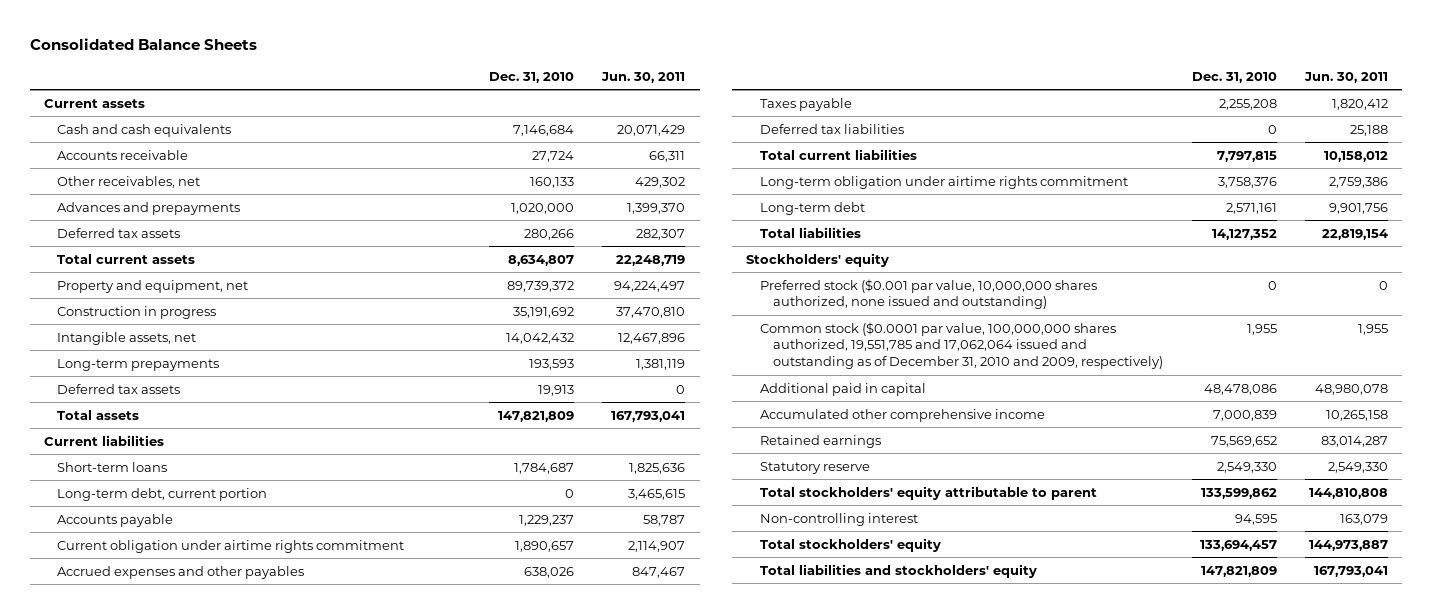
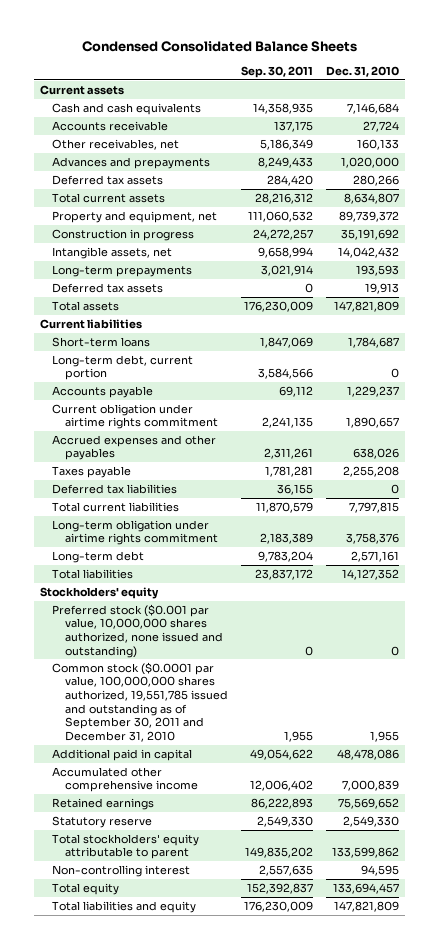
[29,37,257,50] Consolidated Balance Sheets -> [81,41,357,53] Condensed Consolidated Balance Sheets
[601,71,686,83] Jun. 30, 2011 -> none
none -> [240,66,313,79] Sep. 30, 2011
[759,321,1164,370] Common stock ($0.0001 par value, 100,000,000 shares authorized, 19,551,785 and 17,062,064 issued and outstanding as of December 31, 2010 and 2009, respectively) -> [52,661,228,743] Common stock ($0.0001 par value, 100,000,000 shares authorized, 19,551,785 issued and outstanding as of September 30, 2011 and December 31, 2010
[759,537,941,552] Total stockholders' equity -> [52,882,120,895] Total equity
[759,563,1037,578] Total liabilities and stockholders' equity -> [52,900,197,913] Total liabilities and equity

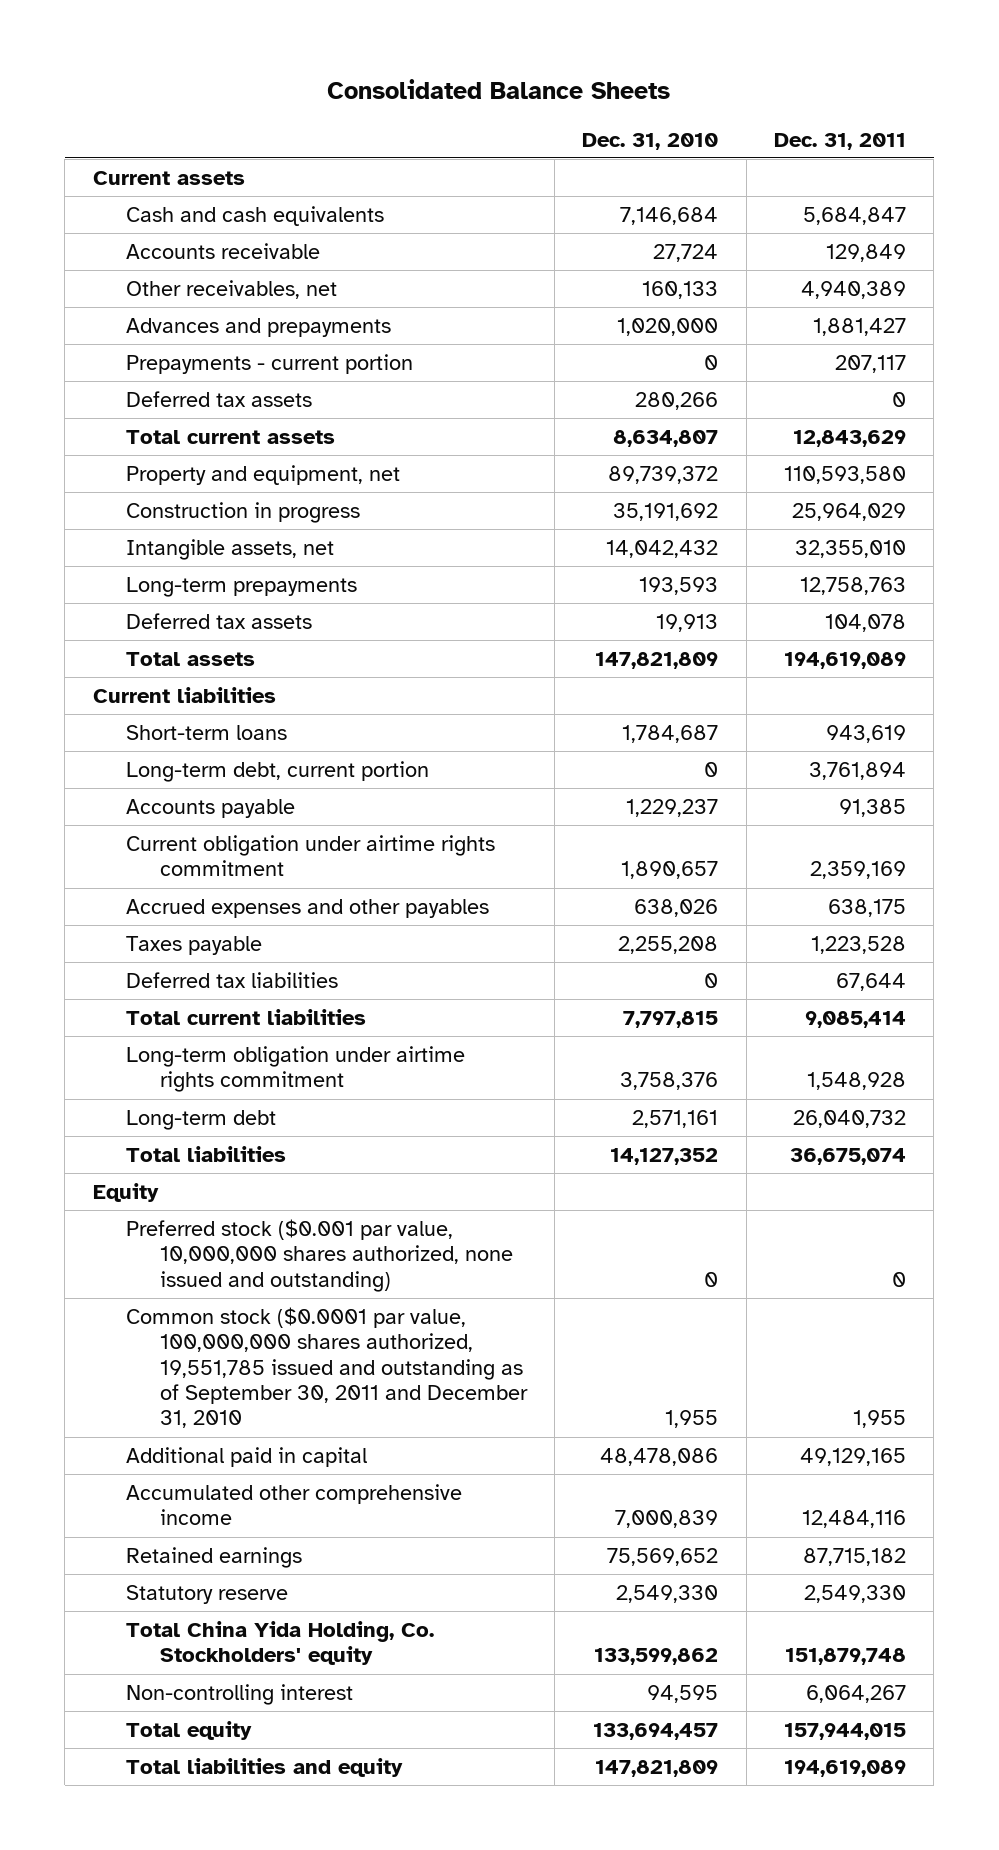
[81,41,357,53] Condensed Consolidated Balance Sheets -> [327,78,671,99] Consolidated Balance Sheets
[240,66,313,79] Sep. 30, 2011 -> none
none -> [773,132,906,150] Dec. 31, 2011
none -> [126,354,414,375] Prepayments - current portion
[40,586,160,599] Stockholders' equity -> [92,1183,159,1203] Equity
[52,833,200,860] Total stockholders' equity attributable to parent -> [126,1621,435,1666] Total China Yida Holding, Co. Stockholders' equity

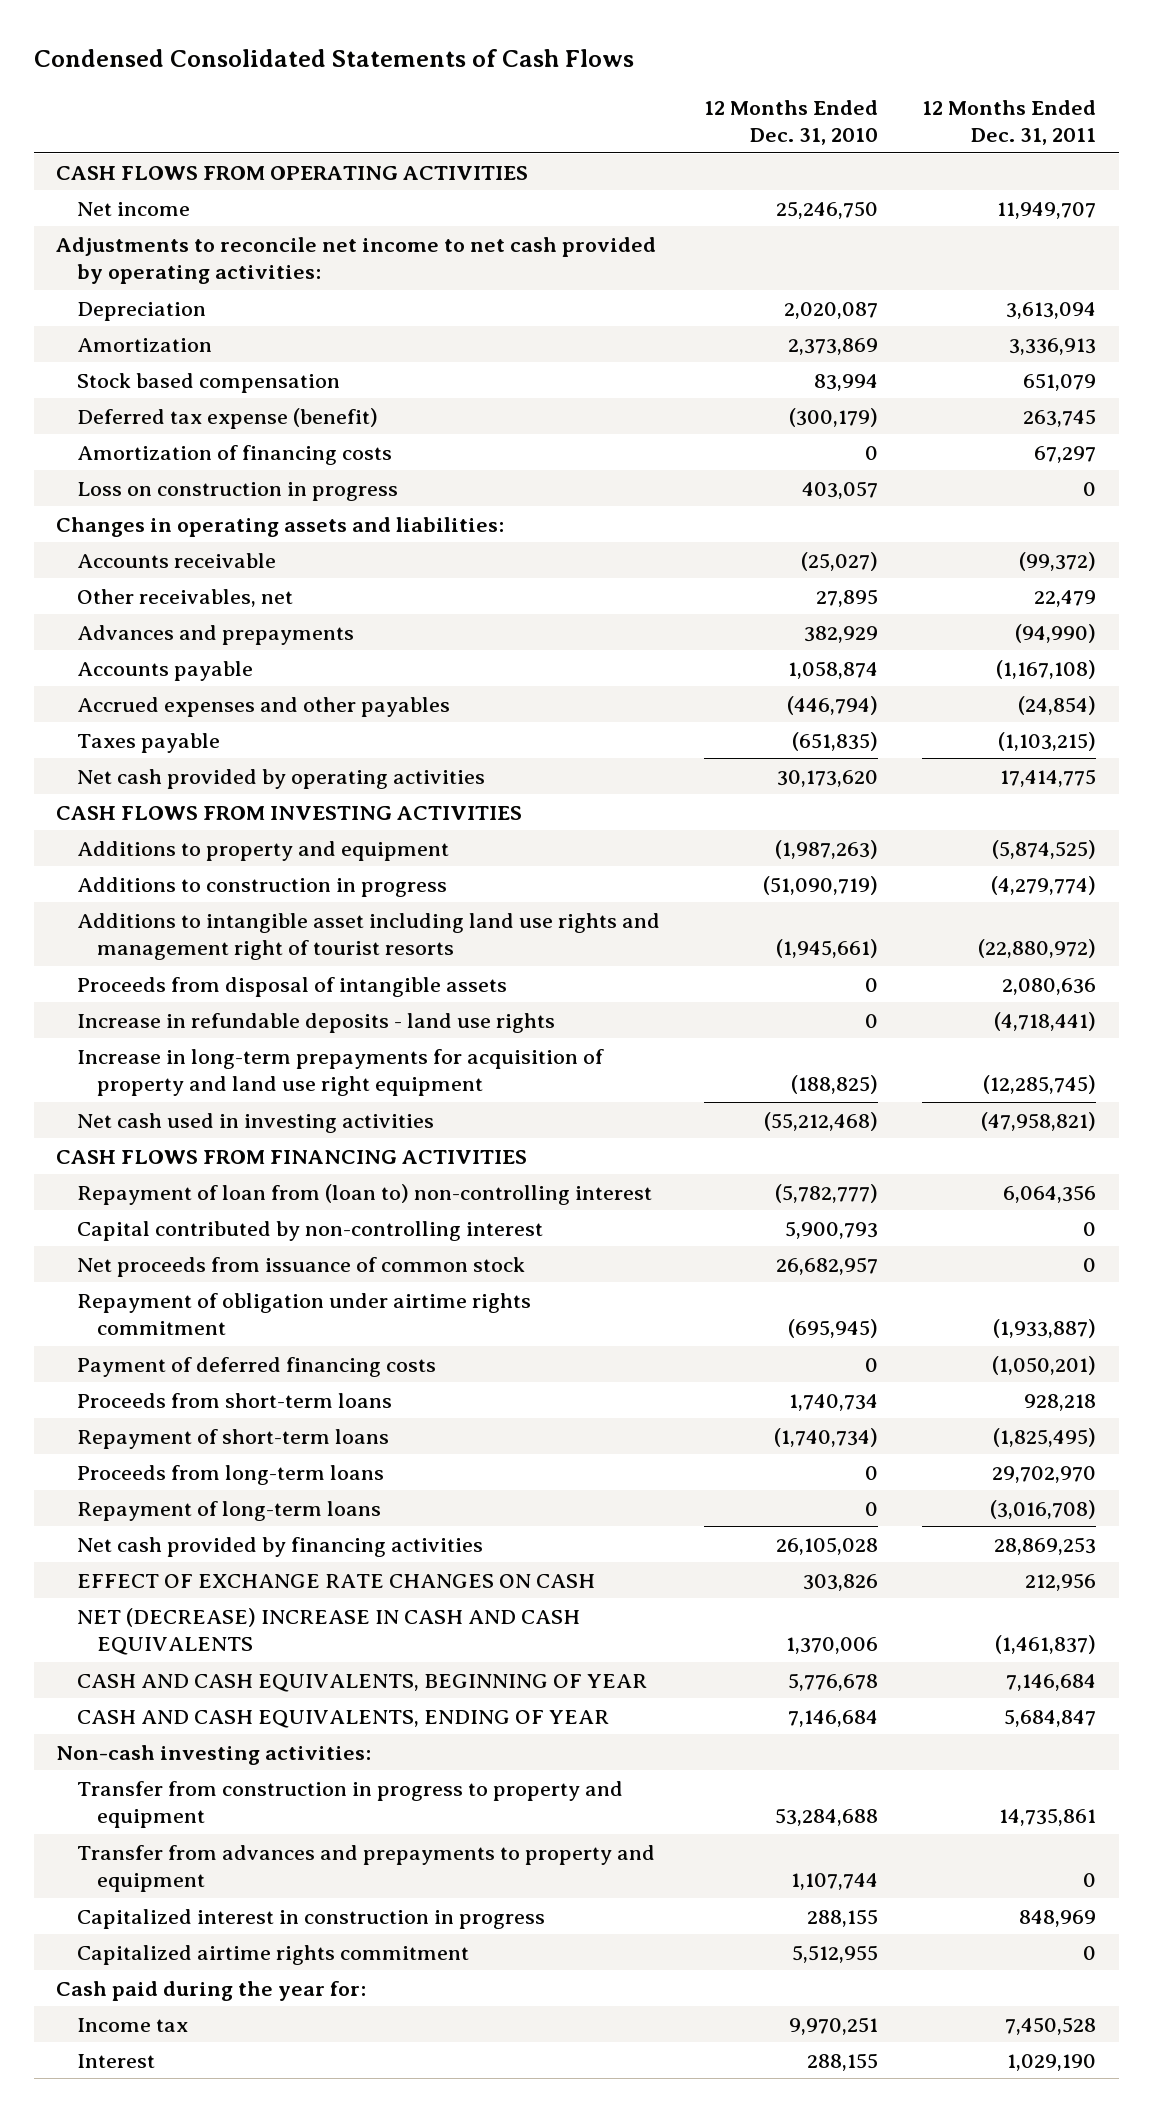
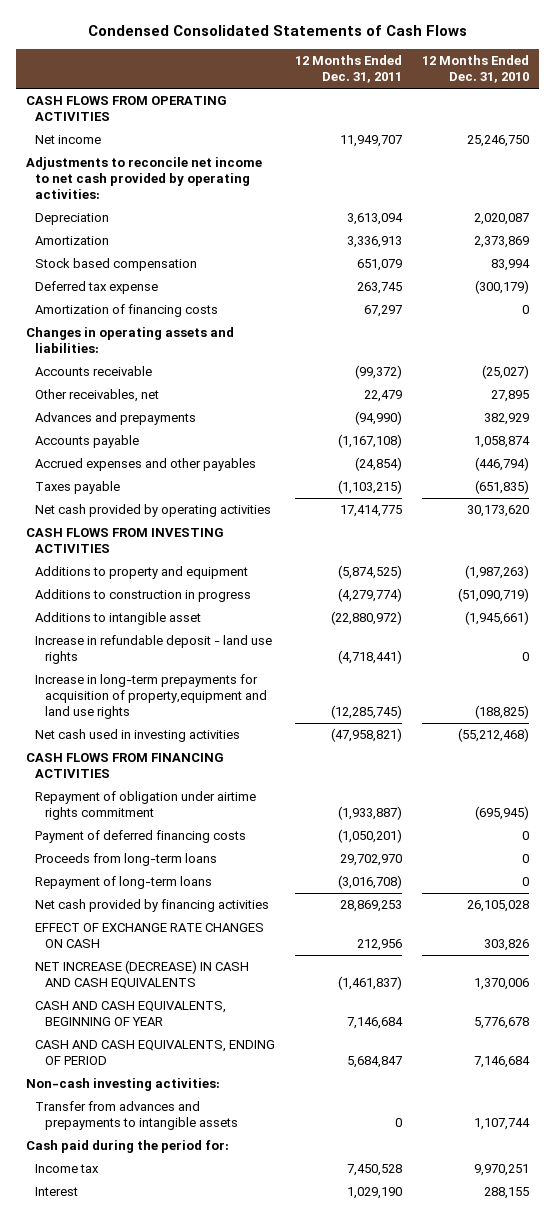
[76,407,378,429] Deferred tax expense (benefit) -> [35,281,159,295] Deferred tax expense
[76,481,398,501] Loss on construction in progress -> none
[76,976,507,997] Proceeds from disposal of intangible assets -> none
[76,912,660,961] Additions to intangible asset including land use rights and management right of tourist resorts -> [35,612,202,626] Additions to intangible asset
[76,1012,555,1033] Increase in refundable deposits - land use rights -> [35,635,273,664] Increase in refundable deposit - land use rights
[76,1048,604,1097] Increase in long-term prepayments for acquisition of property and land use right equipment -> [35,674,267,719] Increase in long-term prepayments for acquisition of property,equipment and land use rights
[76,1183,652,1205] Repayment of loan from (loan to) non-controlling interest -> none
[76,1220,543,1241] Capital contributed by non-controlling interest -> none
[76,1256,525,1277] Net proceeds from issuance of common stock -> none
[76,1392,392,1408] Proceeds from short-term loans -> none
[76,1428,389,1449] Repayment of short-term loans -> none
[76,1607,580,1656] NET (DECREASE) INCREASE IN CASH AND CASH EQUIVALENTS -> [35,960,250,989] NET INCREASE (DECREASE) IN CASH AND CASH EQUIVALENTS
[76,1709,609,1728] CASH AND CASH EQUIVALENTS, ENDING OF YEAR -> [35,1040,276,1065] CASH AND CASH EQUIVALENTS, ENDING OF PERIOD
[76,1780,623,1829] Transfer from construction in progress to property and equipment -> none
[76,1908,545,1929] Capitalized interest in construction in progress -> none
[76,1944,469,1965] Capitalized airtime rights commitment -> none
[76,1844,655,1893] Transfer from advances and prepayments to property and equipment -> [35,1101,238,1130] Transfer from advances and prepayments to intangible assets
[55,1980,366,2001] Cash paid during the year for: -> [26,1140,230,1154] Cash paid during the period for:

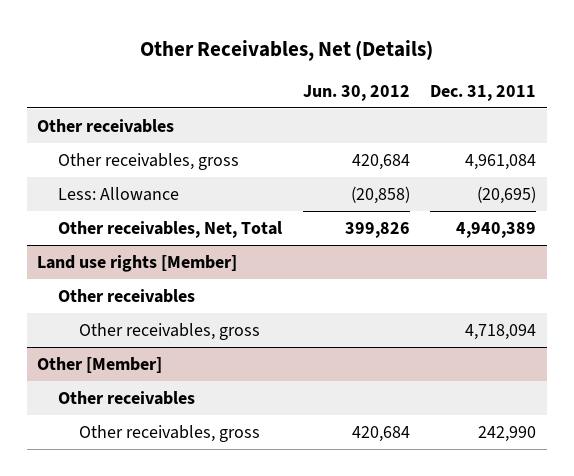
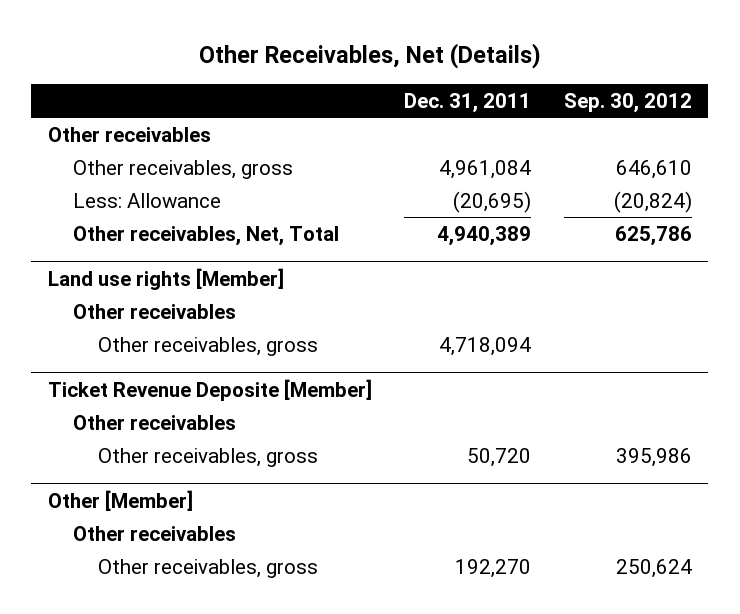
[302,84,410,101] Jun. 30, 2012 -> none
none -> [563,92,692,113] Sep. 30, 2012
none -> [47,378,372,401] Ticket Revenue Deposite [Member]
none -> [72,414,236,430] Other receivables
none -> [98,447,319,467] Other receivables, gross
[478,425,537,442] 242,990 -> [455,558,532,578] 192,270

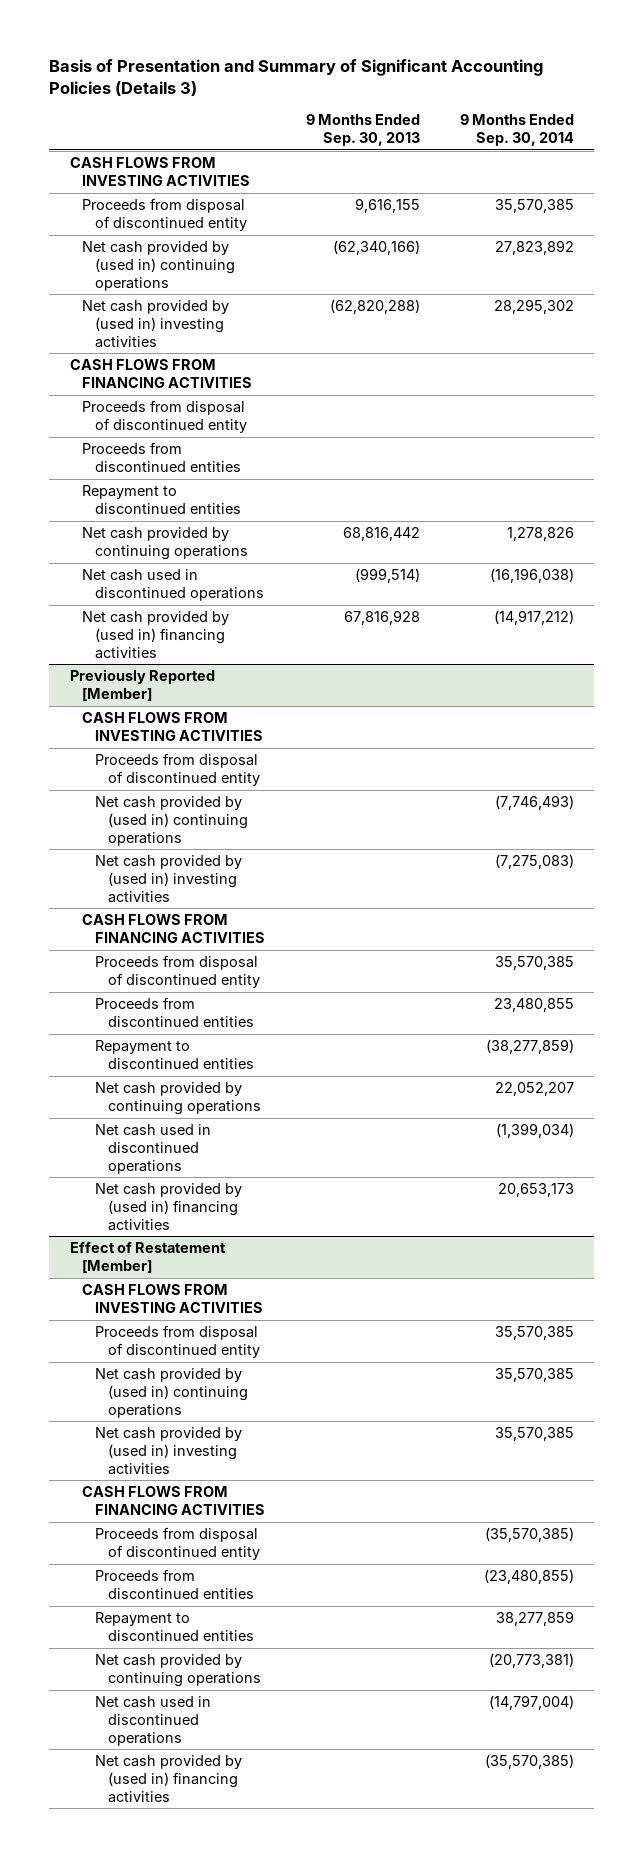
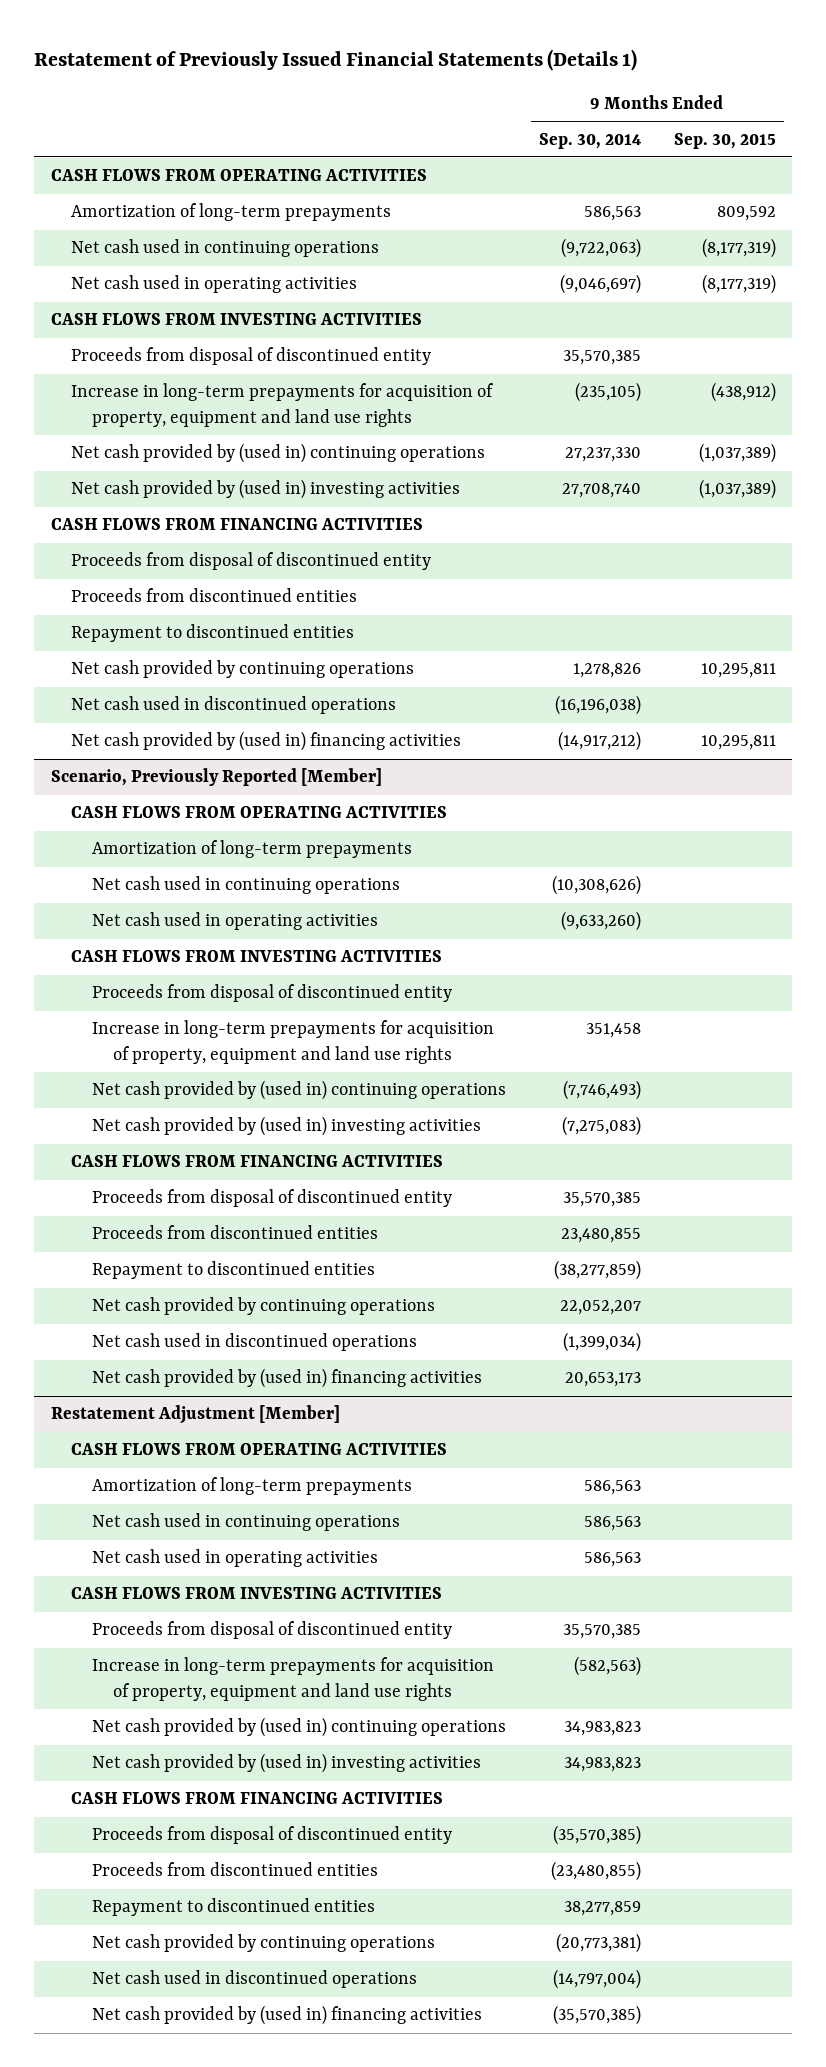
[49,58,544,96] Basis of Presentation and Summary of Significant Accounting Policies (Details 3) -> [34,48,638,71] Restatement of Previously Issued Financial Statements (Details 1)
[305,114,420,146] 9 Months Ended Sep. 30, 2013 -> none
none -> [673,132,776,149] Sep. 30, 2015
none -> [50,169,427,182] CASH FLOWS FROM OPERATING ACTIVITIES
none -> [71,203,392,222] Amortization of long-term prepayments
none -> [71,239,380,258] Net cash used in continuing operations
none -> [71,275,358,294] Net cash used in operating activities
none -> [71,383,495,427] Increase in long-term prepayments for acquisition of property, equipment and land use rights
[495,240,575,256] 27,823,892 -> [564,447,641,463] 27,237,330
[494,299,575,315] 28,295,302 -> [561,483,641,499] 27,708,740
[69,669,215,701] Previously Reported [Member] -> [50,768,382,787] Scenario, Previously Reported [Member]
none -> [71,806,448,819] CASH FLOWS FROM OPERATING ACTIVITIES
none -> [92,840,413,859] Amortization of long-term prepayments
none -> [92,876,401,895] Net cash used in continuing operations
none -> [92,912,379,931] Net cash used in operating activities
none -> [92,1020,495,1064] Increase in long-term prepayments for acquisition of property, equipment and land use rights
[69,1242,226,1273] Effect of Restatement [Member] -> [50,1405,340,1425] Restatement Adjustment [Member]
none -> [71,1443,448,1456] CASH FLOWS FROM OPERATING ACTIVITIES
none -> [92,1477,413,1496] Amortization of long-term prepayments
none -> [92,1513,401,1532] Net cash used in continuing operations
none -> [92,1549,379,1568] Net cash used in operating activities
none -> [92,1657,495,1701] Increase in long-term prepayments for acquisition of property, equipment and land use rights
[495,1368,575,1383] 35,570,385 -> [563,1721,641,1737] 34,983,823
[495,1427,575,1442] 35,570,385 -> [563,1757,641,1773] 34,983,823

